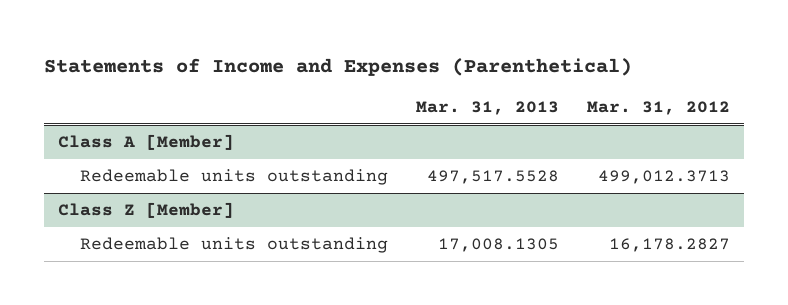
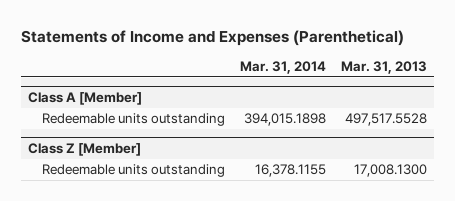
[586,101,730,116] Mar. 31, 2012 -> none
none -> [239,60,326,74] Mar. 31, 2014
[438,238,560,253] 17,008.1305 -> [353,164,427,178] 17,008.1300

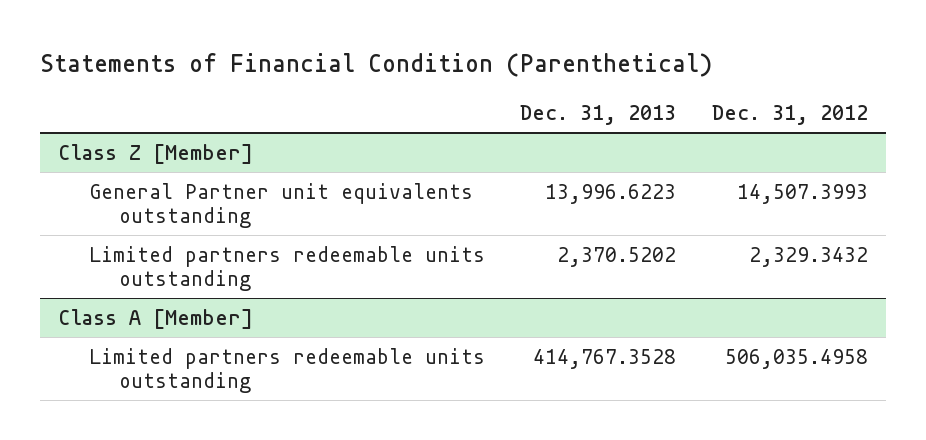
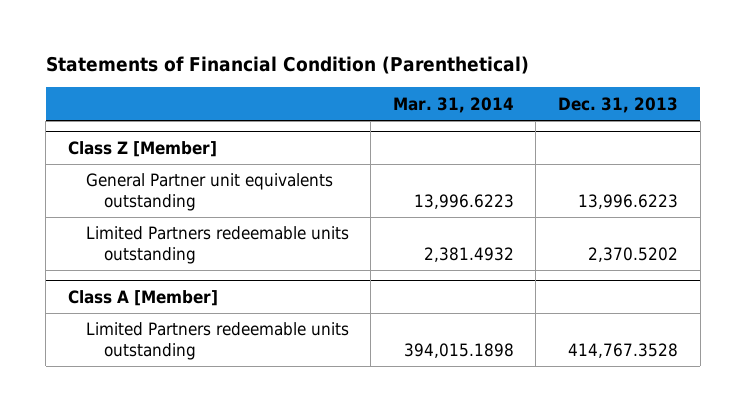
[712,104,869,125] Dec. 31, 2012 -> none
none -> [392,96,514,113] Mar. 31, 2014
[88,245,485,291] Limited partners redeemable units outstanding -> [85,226,349,264] Limited Partners redeemable units outstanding
[88,347,485,393] Limited partners redeemable units outstanding -> [85,322,349,360] Limited Partners redeemable units outstanding

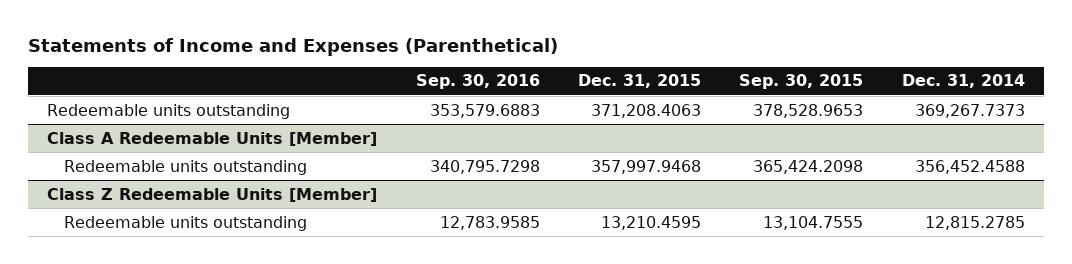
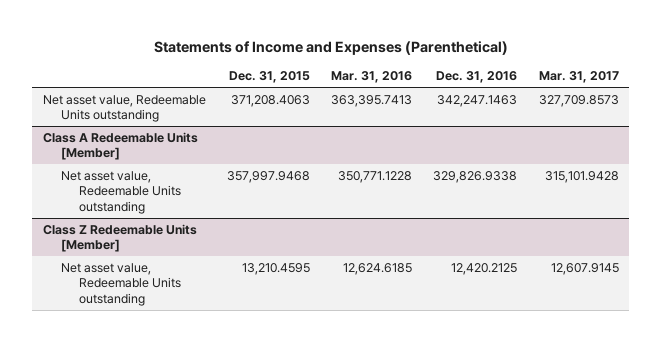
[415,74,540,90] Sep. 30, 2016 -> none
[739,74,864,90] Sep. 30, 2015 -> none
[901,74,1025,89] Dec. 31, 2014 -> none
none -> [331,71,413,84] Mar. 31, 2016
none -> [436,71,518,84] Dec. 31, 2016
none -> [538,71,619,84] Mar. 31, 2017
[47,103,291,119] Redeemable units outstanding -> [42,95,206,123] Net asset value, Redeemable Units outstanding
[63,159,307,175] Redeemable units outstanding -> [61,171,182,214] Net asset value, Redeemable Units outstanding
[63,215,307,231] Redeemable units outstanding -> [61,263,182,306] Net asset value, Redeemable Units outstanding

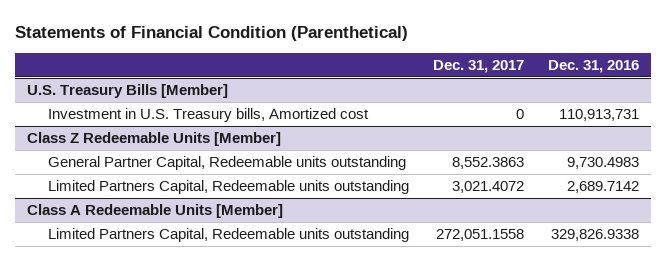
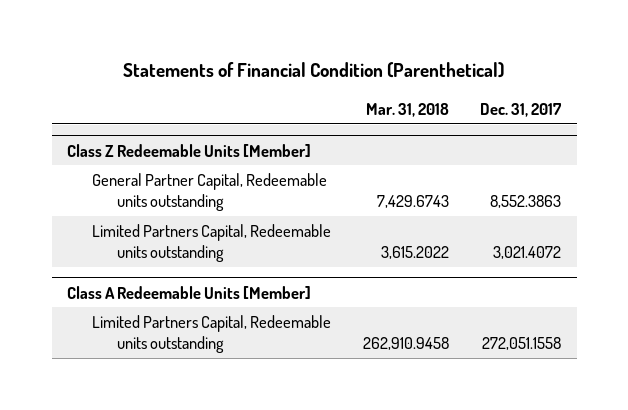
[547,60,639,74] Dec. 31, 2016 -> none
none -> [365,102,449,117] Mar. 31, 2018
[27,83,229,98] U.S. Treasury Bills [Member] -> none
[47,107,369,122] Investment in U.S. Treasury bills, Amortized cost -> none

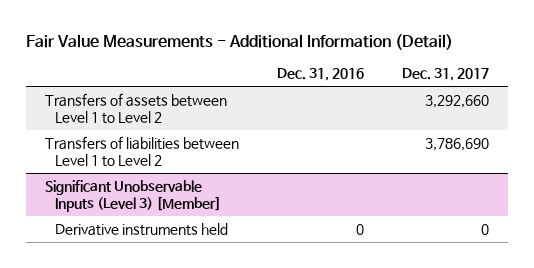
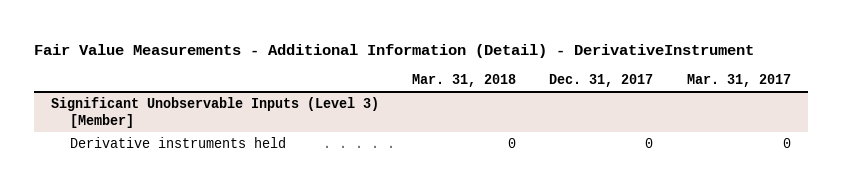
[25,33,453,50] Fair Value Measurements - Additional Information (Detail) -> [33,43,754,58] Fair Value Measurements - Additional Information (Detail) - DerivativeInstrument
[277,67,365,81] Dec. 31, 2016 -> none
none -> [412,74,517,88] Mar. 31, 2018
none -> [686,74,791,88] Mar. 31, 2017
[45,92,228,125] Transfers of assets between Level 1 to Level 2 -> none
[45,135,240,168] Transfers of liabilities between Level 1 to Level 2 -> none

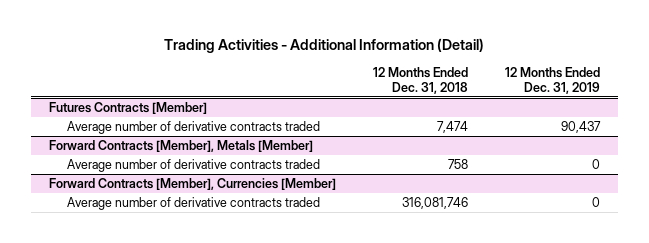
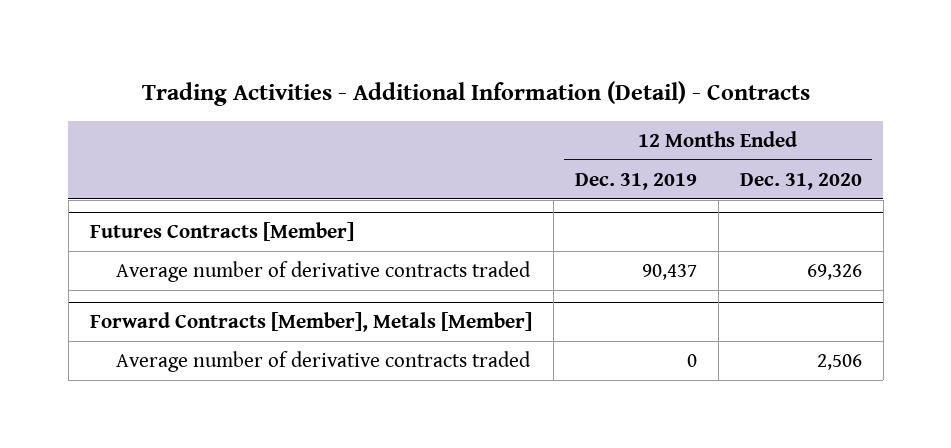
[164,38,485,54] Trading Activities - Additional Information (Detail) -> [141,81,810,107] Trading Activities - Additional Information (Detail) - Contracts
[372,67,468,94] 12 Months Ended Dec. 31, 2018 -> none
none -> [739,172,862,190] Dec. 31, 2020
[49,178,337,191] Forward Contracts [Member], Currencies [Member] -> none
[67,197,321,211] Average number of derivative contracts traded -> none

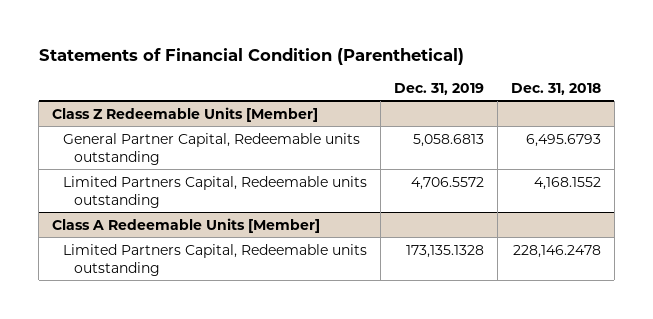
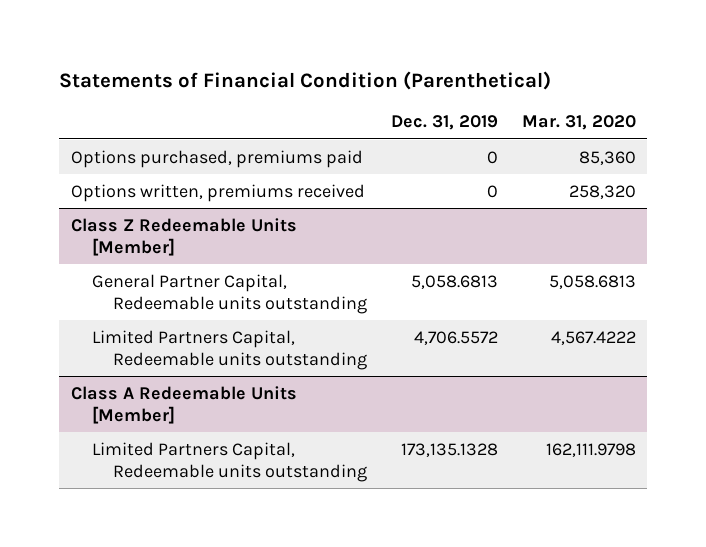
[510,82,601,95] Dec. 31, 2018 -> none
none -> [521,115,636,131] Mar. 31, 2020
none -> [70,149,363,168] Options purchased, premiums paid
none -> [70,183,365,202] Options written, premiums received

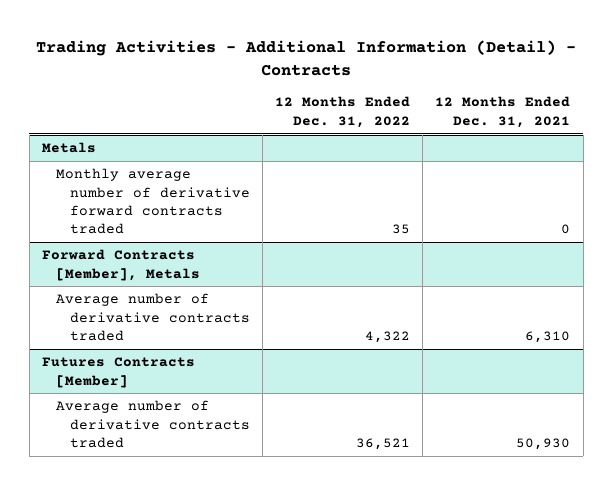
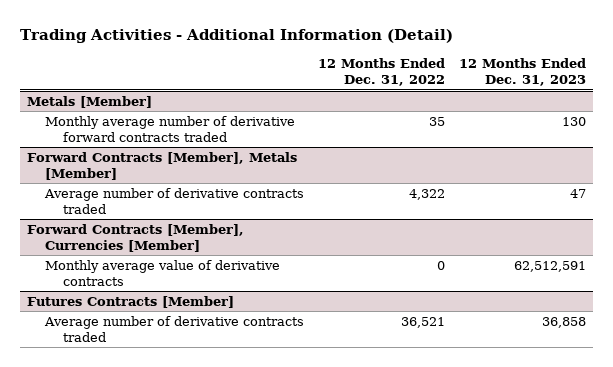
[36,39,577,76] Trading Activities - Additional Information (Detail) - Contracts -> [20,29,454,44] Trading Activities - Additional Information (Detail)
[435,96,571,128] 12 Months Ended Dec. 31, 2021 -> none
none -> [458,58,586,87] 12 Months Ended Dec. 31, 2023
[41,142,96,154] Metals -> [27,95,153,108] Metals [Member]
[41,249,200,281] Forward Contracts [Member], Metals -> [27,151,298,180] Forward Contracts [Member], Metals [Member]
none -> [27,223,245,252] Forward Contracts [Member], Currencies [Member]
none -> [45,259,281,286] Monthly average value of derivative contracts

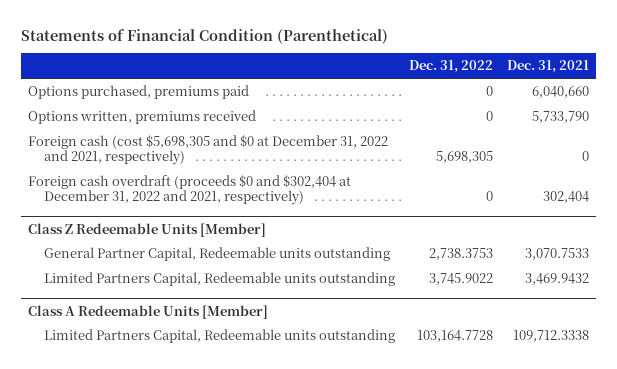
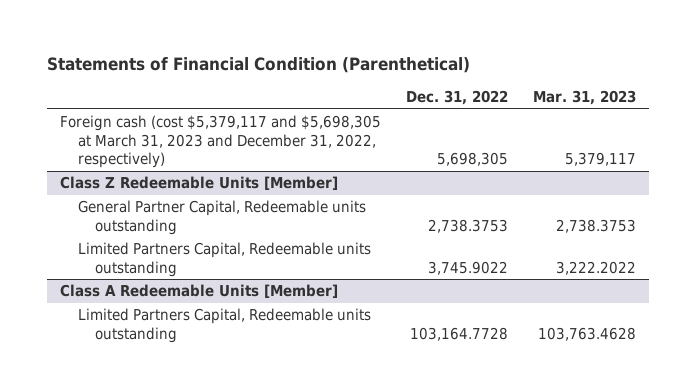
[507,60,590,74] Dec. 31, 2021 -> none
none -> [533,89,637,105] Mar. 31, 2023
[27,85,249,100] Options purchased, premiums paid -> none
[27,110,256,125] Options written, premiums received -> none
[27,175,351,206] Foreign cash overdraft (proceeds $0 and $302,404 at December 31, 2022 and 2021, respectively) -> none
[27,135,388,166] Foreign cash (cost $5,698,305 and $0 at December 31, 2022 and 2021, respectively) -> [59,115,381,169] Foreign cash (cost $5,379,117 and $5,698,305 at March 31, 2023 and December 31, 2022, respectively)

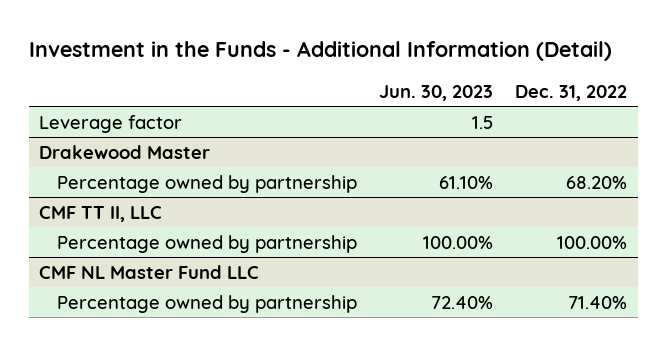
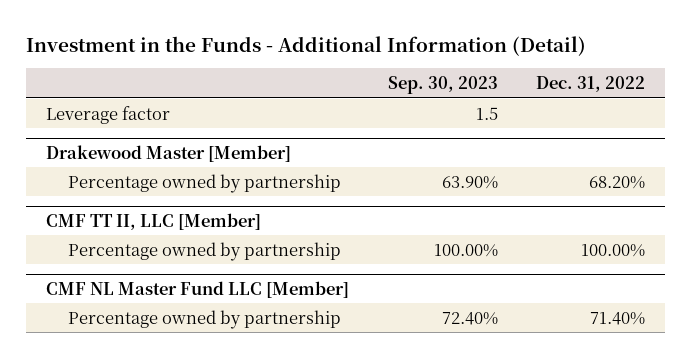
[379,84,494,101] Jun. 30, 2023 -> none
none -> [387,76,498,95] Sep. 30, 2023
[39,144,211,159] Drakewood Master -> [45,144,291,162] Drakewood Master [Member]
[39,205,163,222] CMF TT II, LLC -> [45,212,261,230] CMF TT II, LLC [Member]
[39,264,260,279] CMF NL Master Fund LLC -> [45,280,349,298] CMF NL Master Fund LLC [Member]

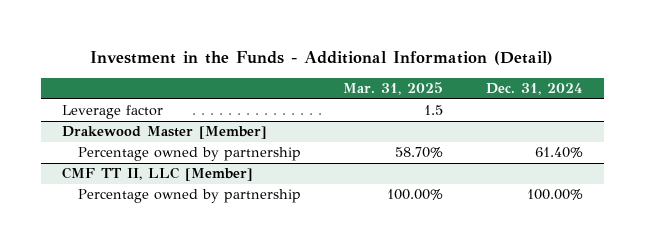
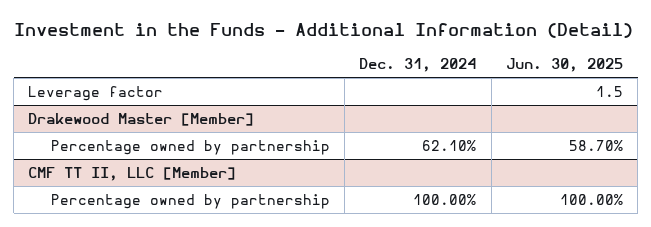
[343,82,444,96] Mar. 31, 2025 -> none
none -> [505,57,623,72] Jun. 30, 2025
[534,147,583,159] 61.40% -> [422,139,477,151] 62.10%

